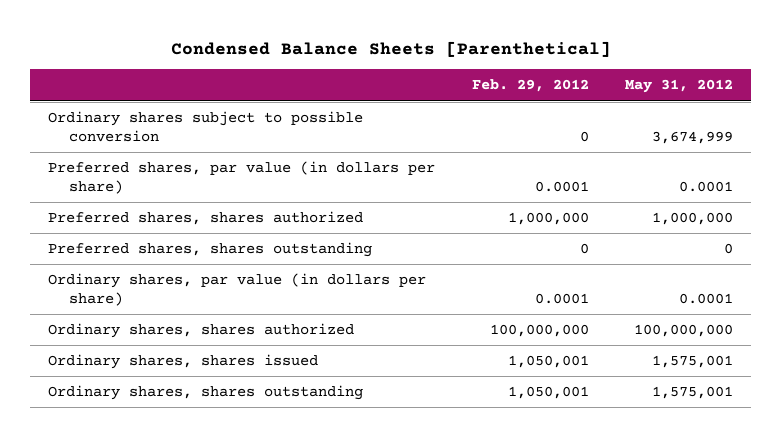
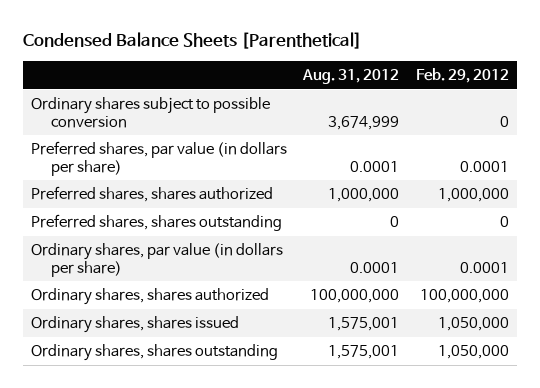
[625,79,734,94] May 31, 2012 -> none
none -> [302,68,400,84] Aug. 31, 2012
[507,355,589,369] 1,050,001 -> [437,317,509,332] 1,050,000
[507,386,589,400] 1,050,001 -> [437,345,509,360] 1,050,000

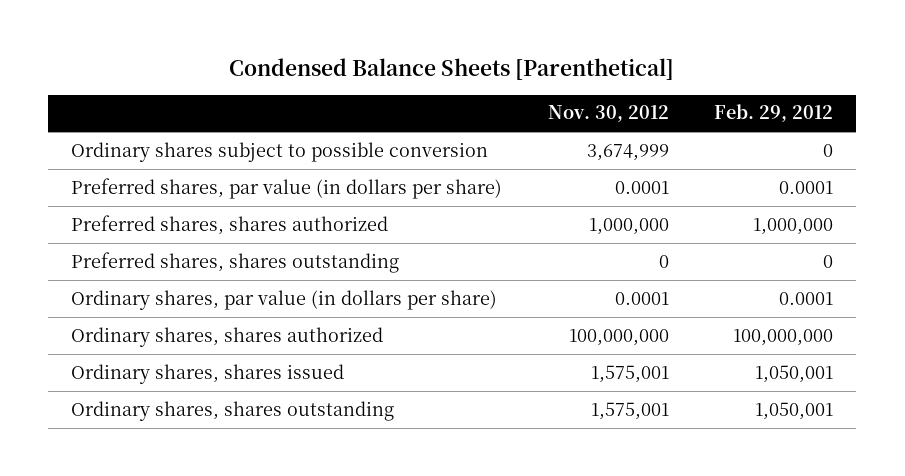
[302,68,400,84] Aug. 31, 2012 -> none
none -> [547,105,669,123] Nov. 30, 2012
[437,317,509,332] 1,050,000 -> [755,364,834,383] 1,050,001
[437,345,509,360] 1,050,000 -> [755,401,834,420] 1,050,001

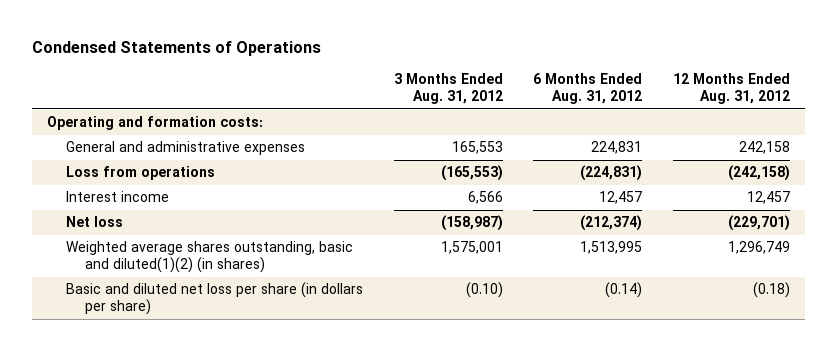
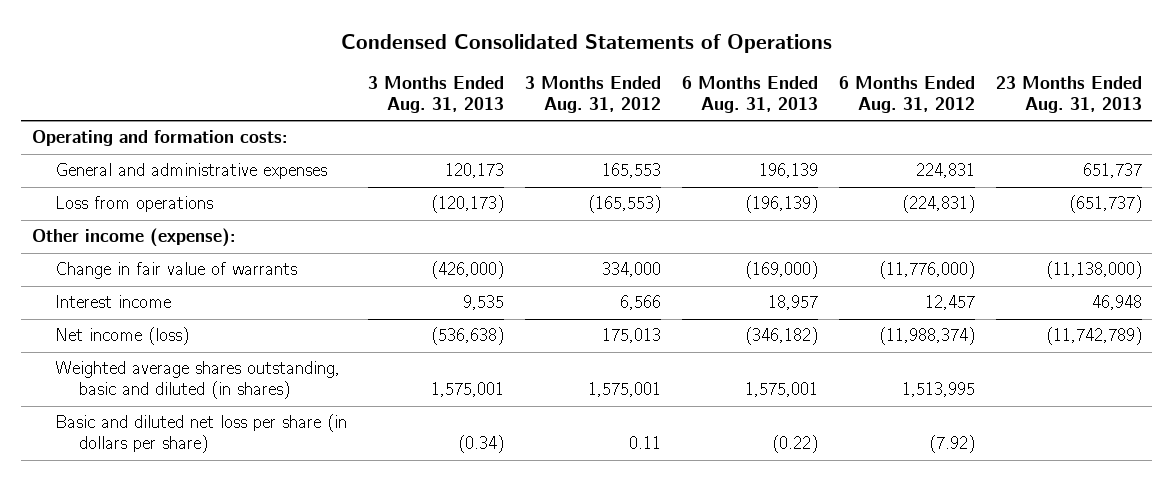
[31,41,321,57] Condensed Statements of Operations -> [340,33,832,53] Condensed Consolidated Statements of Operations
[673,73,791,105] 12 Months Ended Aug. 31, 2012 -> none
none -> [368,76,505,114] 3 Months Ended Aug. 31, 2013
none -> [682,76,819,114] 6 Months Ended Aug. 31, 2013
none -> [995,76,1142,114] 23 Months Ended Aug. 31, 2013
none -> [31,228,236,248] Other income (expense):
none -> [55,262,298,280] Change in fair value of warrants
[65,216,123,228] Net loss -> [55,327,190,346] Net income (loss)
[440,215,503,232] (158,987) -> [602,328,662,344] 175,013
[580,215,643,232] (212,374) -> [879,327,976,346] (11,988,374)
[65,241,353,274] Weighted average shares outstanding, basic and diluted(1)(2) (in shares) -> [55,361,341,400] Weighted average shares outstanding, basic and diluted (in shares)
[465,282,503,299] (0.10) -> [629,436,662,450] 0.11
[605,282,643,299] (0.14) -> [929,435,976,454] (7.92)

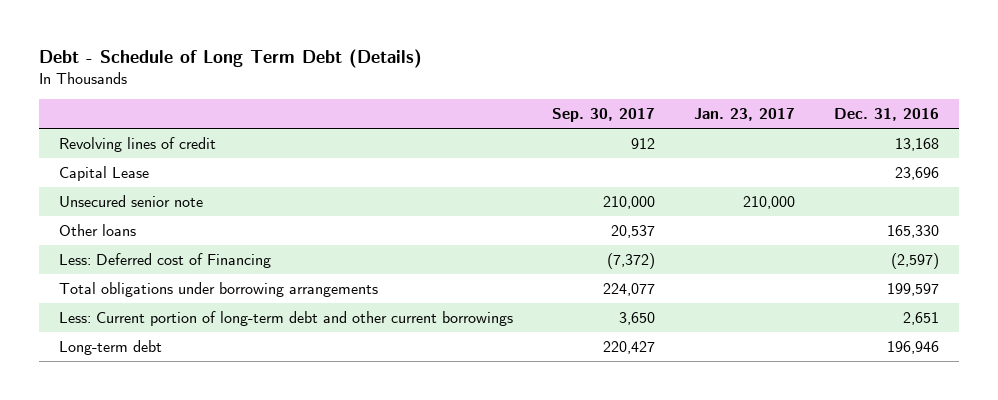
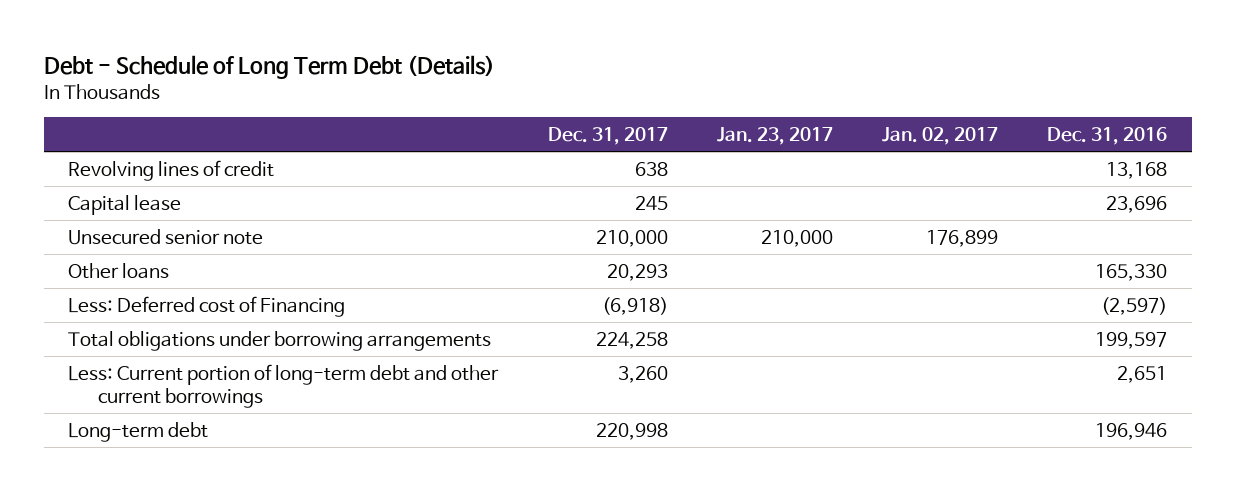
[552,108,656,123] Sep. 30, 2017 -> none
none -> [547,127,668,146] Dec. 31, 2017
none -> [881,127,998,146] Jan. 02, 2017
[59,165,150,181] Capital Lease -> [68,194,182,215] Capital lease

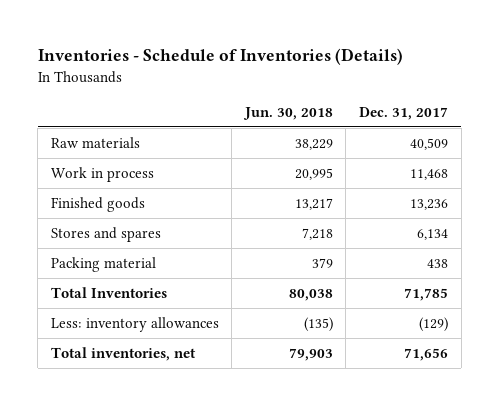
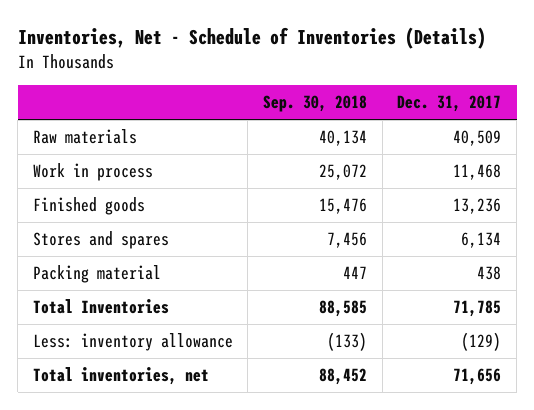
[37,48,403,66] Inventories - Schedule of Inventories (Details) -> [17,27,486,50] Inventories, Net - Schedule of Inventories (Details)
[242,106,333,120] Jun. 30, 2018 -> none
none -> [263,95,368,113] Sep. 30, 2018
[50,316,219,332] Less: inventory allowances -> [32,333,233,352] Less: inventory allowance

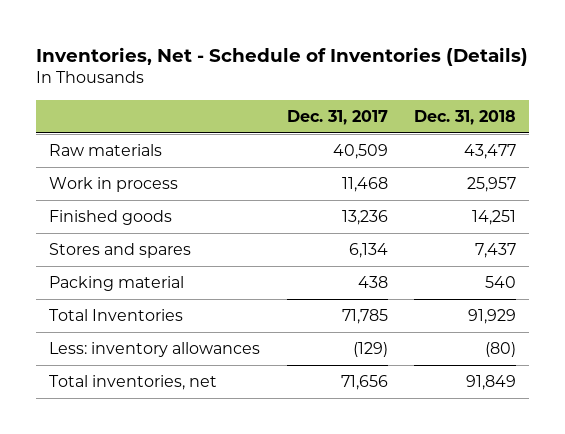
[263,95,368,113] Sep. 30, 2018 -> none
none -> [413,109,516,125] Dec. 31, 2018
[32,333,233,352] Less: inventory allowance -> [49,342,261,358] Less: inventory allowances

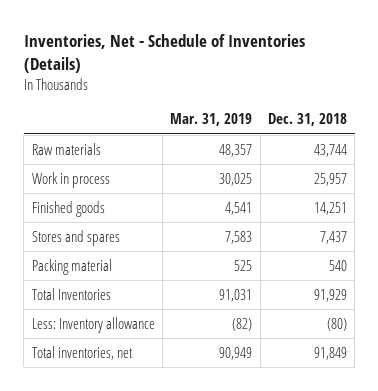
[286,109,388,125] Dec. 31, 2017 -> none
none -> [170,113,253,127] Mar. 31, 2019
[463,144,516,160] 43,477 -> [313,143,347,157] 43,744
[49,342,261,358] Less: inventory allowances -> [31,316,155,333] Less: Inventory allowance

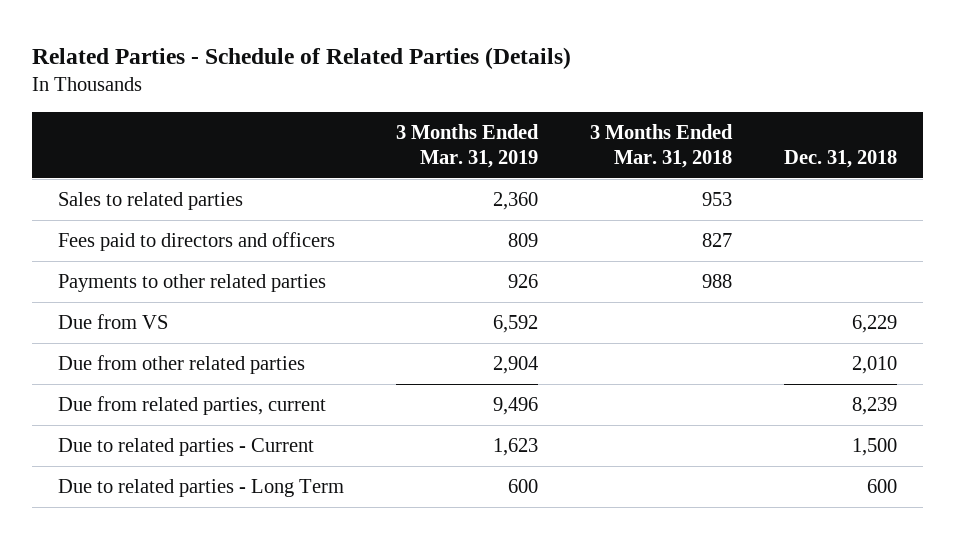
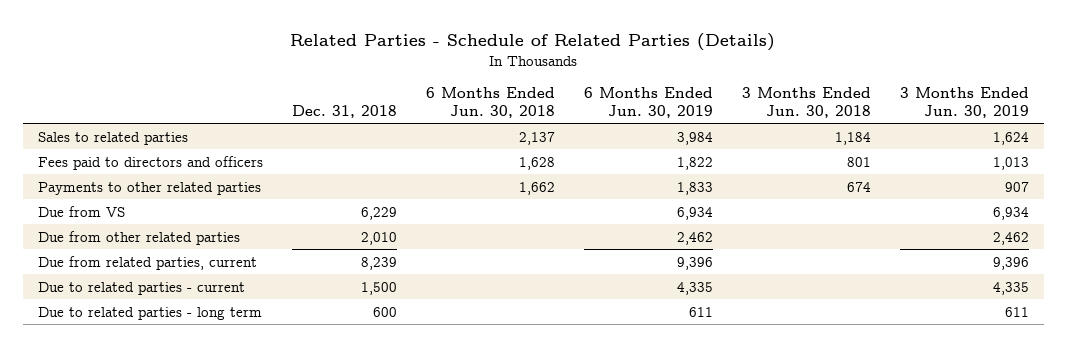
[396,123,540,169] 3 Months Ended Mar. 31, 2019 -> none
[590,123,734,169] 3 Months Ended Mar. 31, 2018 -> none
none -> [425,87,555,118] 6 Months Ended Jun. 30, 2018
none -> [583,87,713,118] 6 Months Ended Jun. 30, 2019
none -> [742,87,872,118] 3 Months Ended Jun. 30, 2018
none -> [900,87,1030,118] 3 Months Ended Jun. 30, 2019
[58,437,315,456] Due to related parties - Current -> [37,281,245,295] Due to related parties - current
[58,478,345,497] Due to related parties - Long Term -> [37,306,262,320] Due to related parties - long term

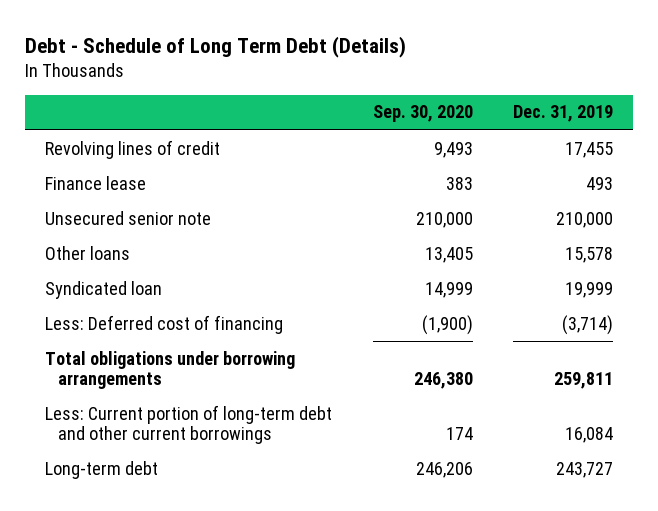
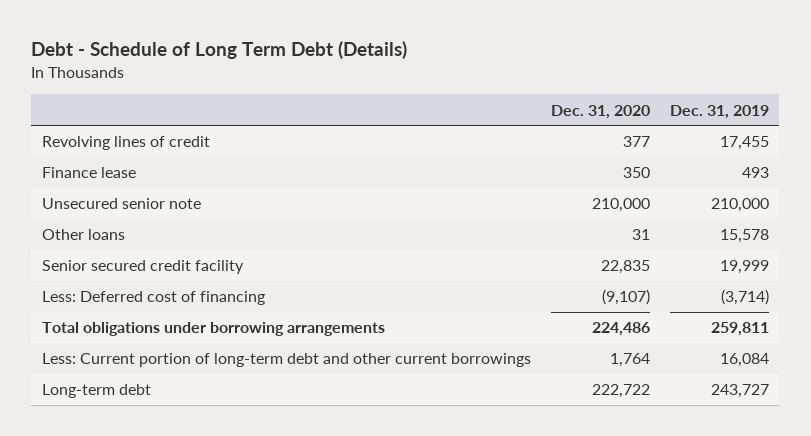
[372,105,473,123] Sep. 30, 2020 -> none
none -> [550,104,650,119] Dec. 31, 2020
[45,280,163,299] Syndicated loan -> [41,260,244,275] Senior secured credit facility

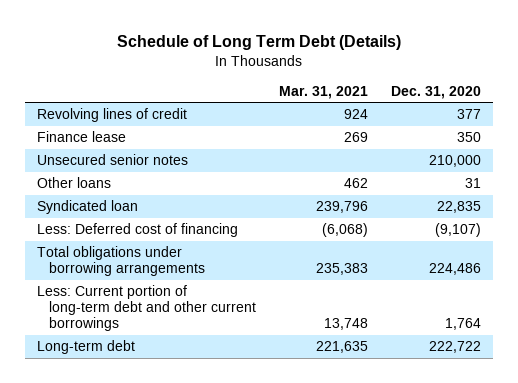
[31,41,408,60] Debt - Schedule of Long Term Debt (Details) -> [117,34,402,50] Schedule of Long Term Debt (Details)
[670,104,770,119] Dec. 31, 2019 -> none
none -> [279,85,369,99] Mar. 31, 2021
[41,198,201,210] Unsecured senior note -> [36,154,188,166] Unsecured senior notes
[41,260,244,275] Senior secured credit facility -> [36,200,138,215] Syndicated loan

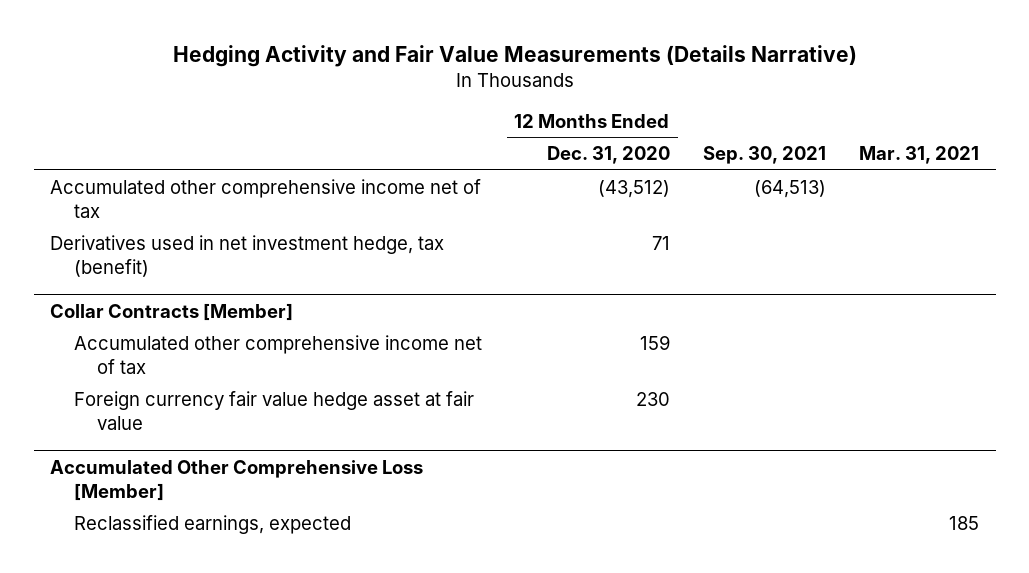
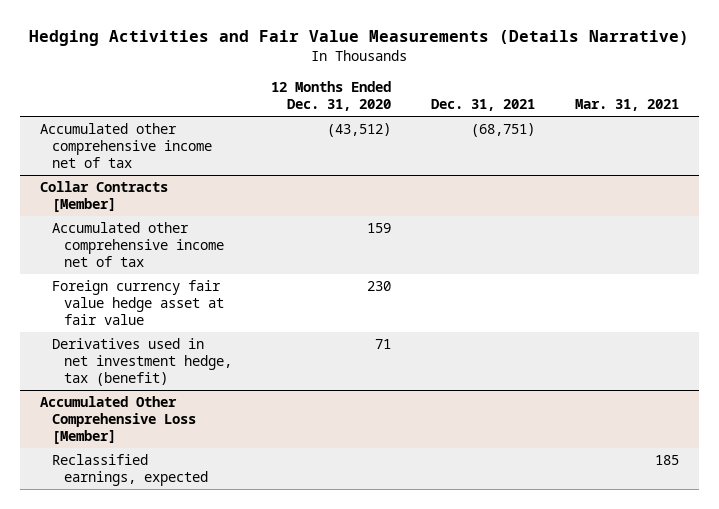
[172,45,857,68] Hedging Activity and Fair Value Measurements (Details Narrative) -> [29,29,690,46] Hedging Activities and Fair Value Measurements (Details Narrative)
[703,146,827,165] Sep. 30, 2021 -> none
none -> [431,98,536,111] Dec. 31, 2021
[50,234,445,277] Derivatives used in net investment hedge, tax (benefit) -> none
none -> [51,338,232,386] Derivatives used in net investment hedge, tax (benefit)

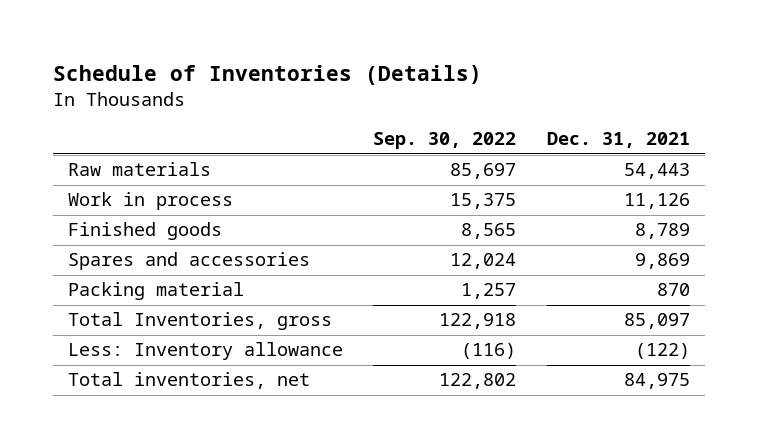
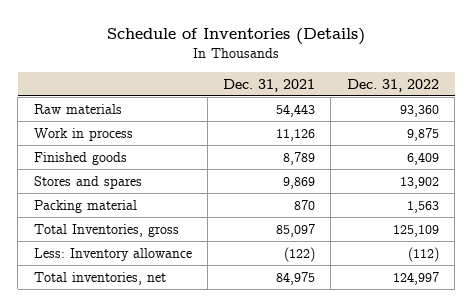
[373,132,517,150] Sep. 30, 2022 -> none
none -> [346,78,439,92] Dec. 31, 2022
[67,252,310,271] Spares and accessories -> [33,175,142,189] Stores and spares

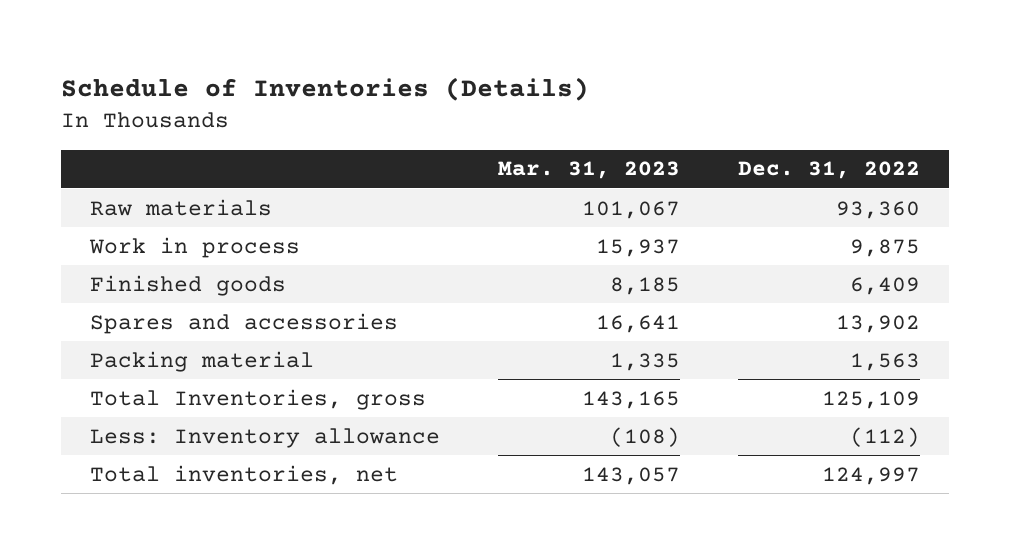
[223,78,316,92] Dec. 31, 2021 -> none
none -> [497,161,680,180] Mar. 31, 2023
[33,175,142,189] Stores and spares -> [89,312,398,334] Spares and accessories

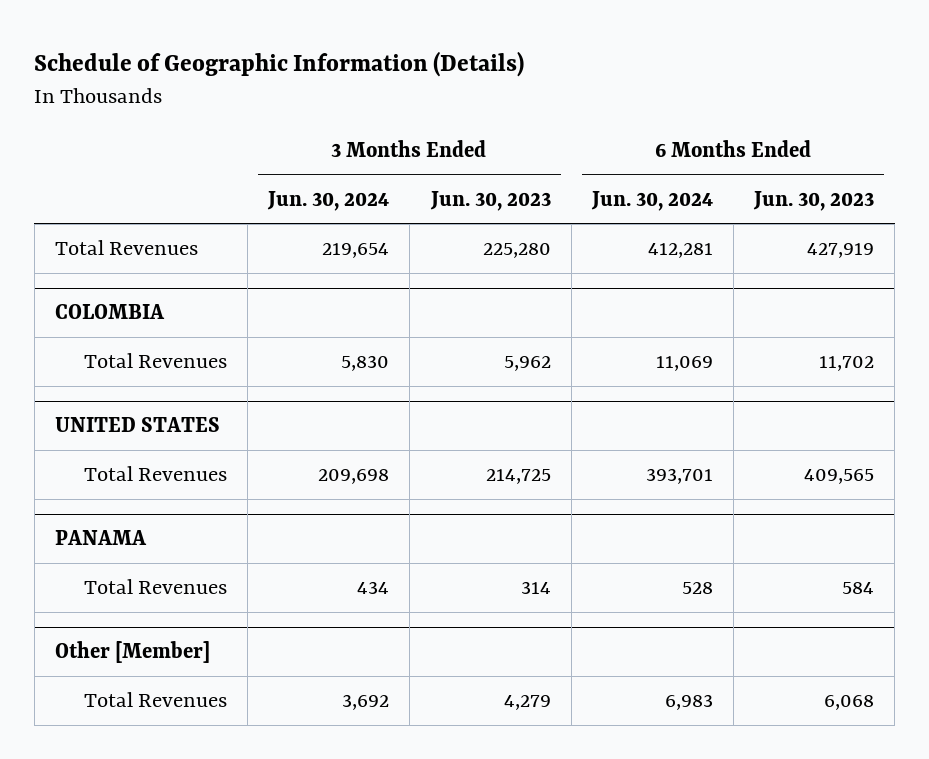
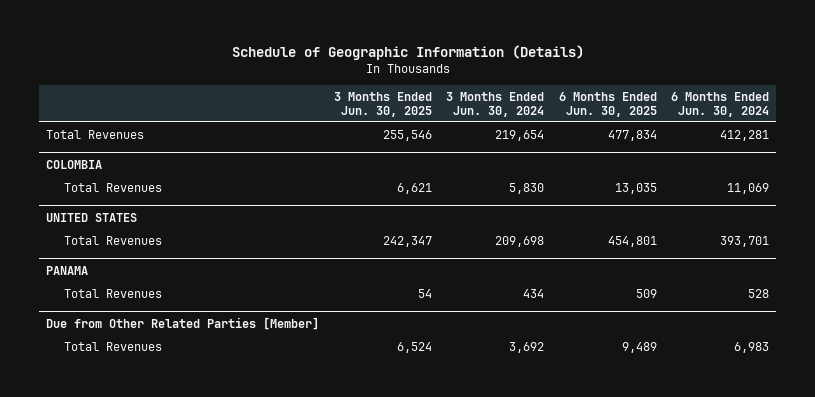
[429,190,551,211] Jun. 30, 2023 -> none
[753,190,875,211] Jun. 30, 2023 -> none
none -> [333,91,432,117] 3 Months Ended Jun. 30, 2025
none -> [558,91,657,117] 6 Months Ended Jun. 30, 2025
[55,641,211,664] Other [Member] -> [46,316,320,330] Due from Other Related Parties [Member]

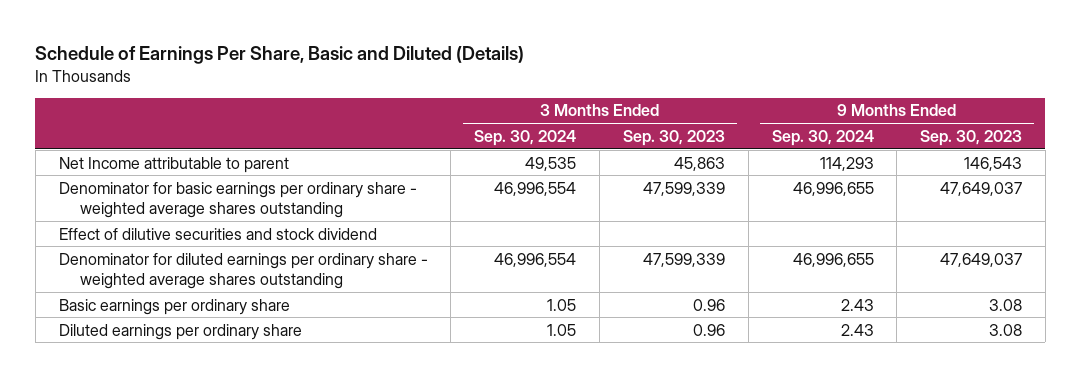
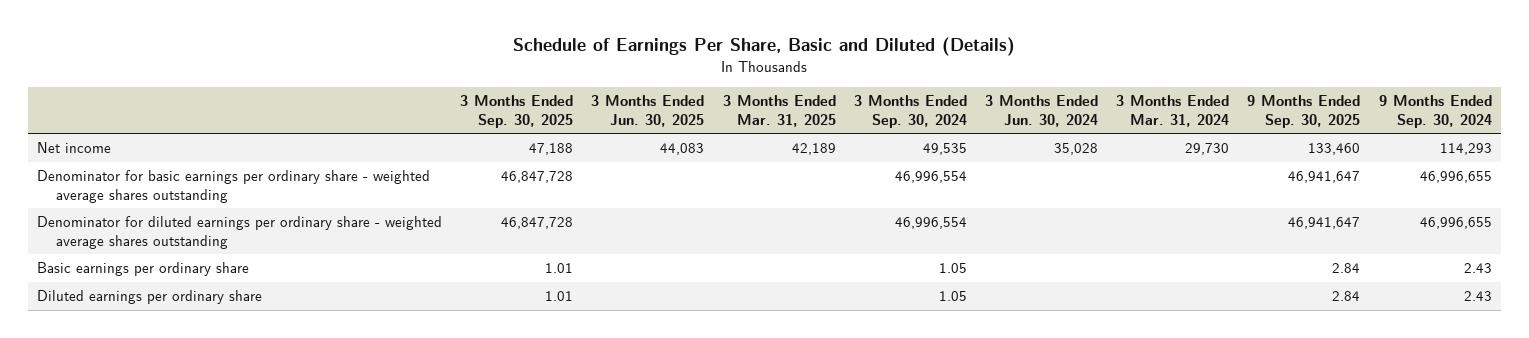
[622,129,725,146] Sep. 30, 2023 -> none
[920,129,1023,146] Sep. 30, 2023 -> none
none -> [460,95,574,128] 3 Months Ended Sep. 30, 2025
none -> [591,95,705,127] 3 Months Ended Jun. 30, 2025
none -> [722,95,836,127] 3 Months Ended Mar. 31, 2025
none -> [985,95,1099,127] 3 Months Ended Jun. 30, 2024
none -> [1116,95,1230,127] 3 Months Ended Mar. 31, 2024
none -> [1247,95,1361,128] 9 Months Ended Sep. 30, 2025
[58,156,289,173] Net Income attributable to parent -> [37,142,112,154] Net income
[58,227,377,240] Effect of dilutive securities and stock dividend -> none

